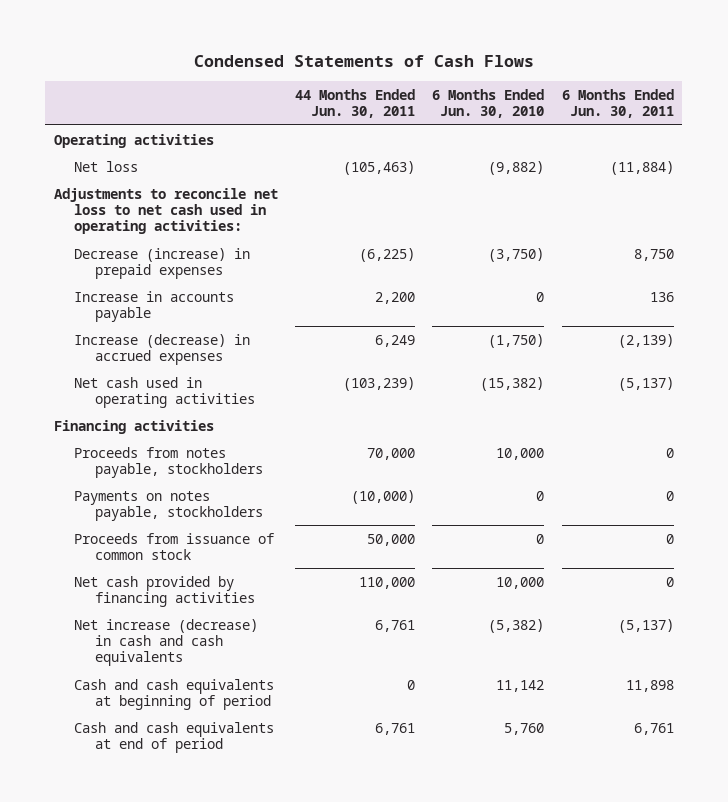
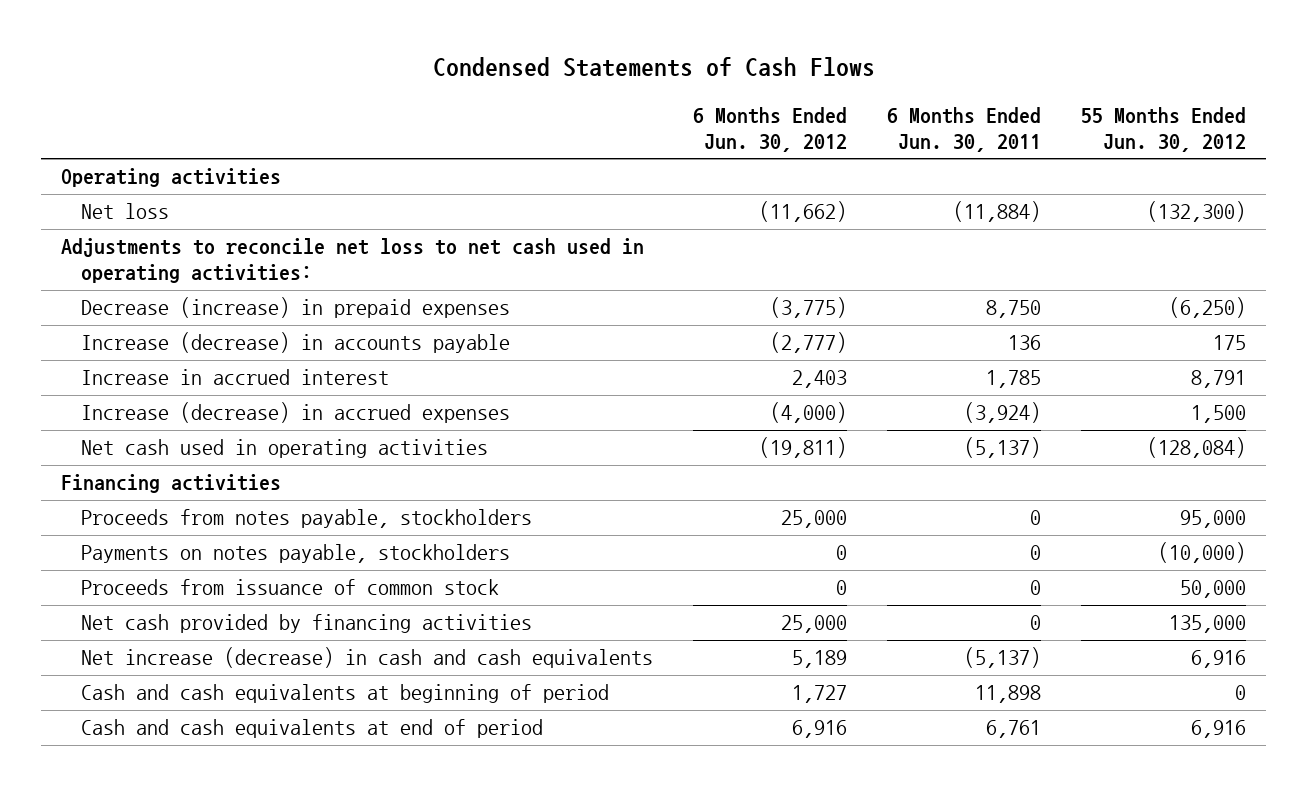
[295,88,416,119] 44 Months Ended Jun. 30, 2011 -> none
[432,88,545,119] 6 Months Ended Jun. 30, 2010 -> none
none -> [693,107,848,153] 6 Months Ended Jun. 30, 2012
none -> [1081,107,1247,153] 55 Months Ended Jun. 30, 2012
[74,290,235,322] Increase in accounts payable -> [81,332,511,354] Increase (decrease) in accounts payable
none -> [81,369,390,386] Increase in accrued interest
[617,333,674,348] (2,139) -> [964,402,1042,424] (3,924)

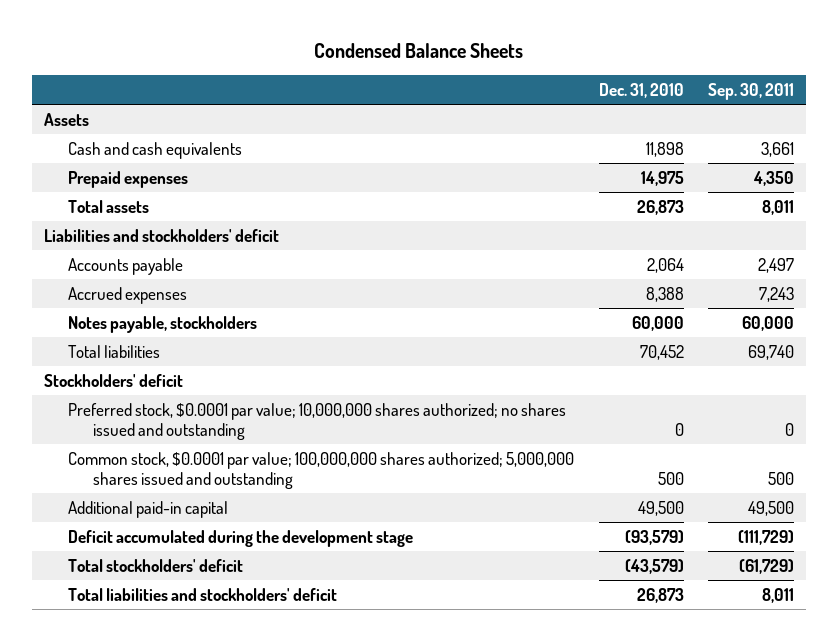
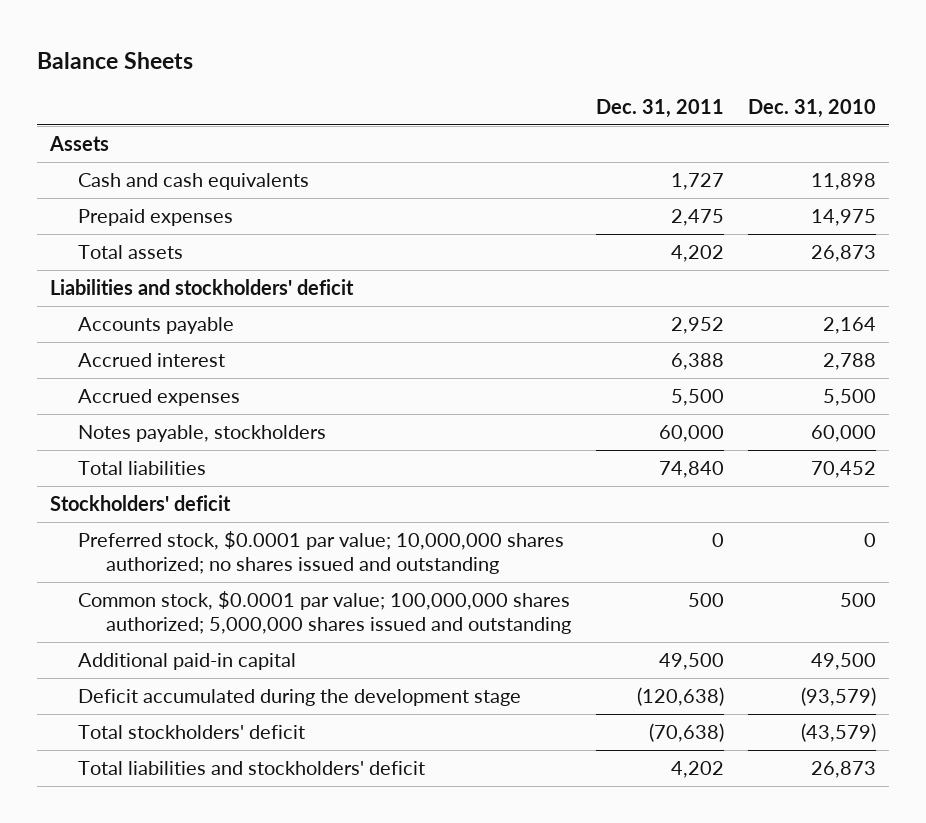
[314,43,524,59] Condensed Balance Sheets -> [37,51,194,69] Balance Sheets
[708,82,795,100] Sep. 30, 2011 -> none
none -> [595,99,724,119] Dec. 31, 2011
[646,257,684,273] 2,064 -> [823,317,877,335] 2,164
none -> [77,353,225,368] Accrued interest
[645,286,684,302] 8,388 -> [823,389,877,407] 5,500

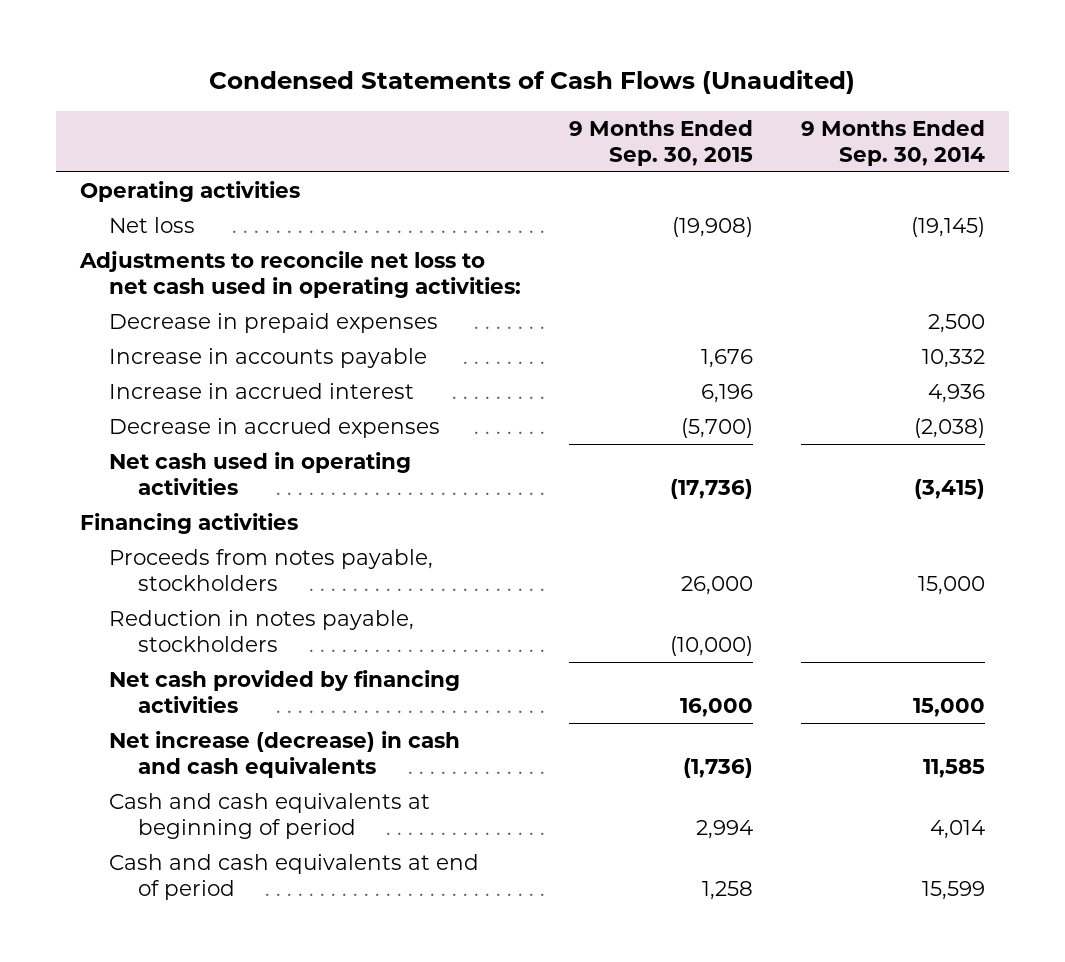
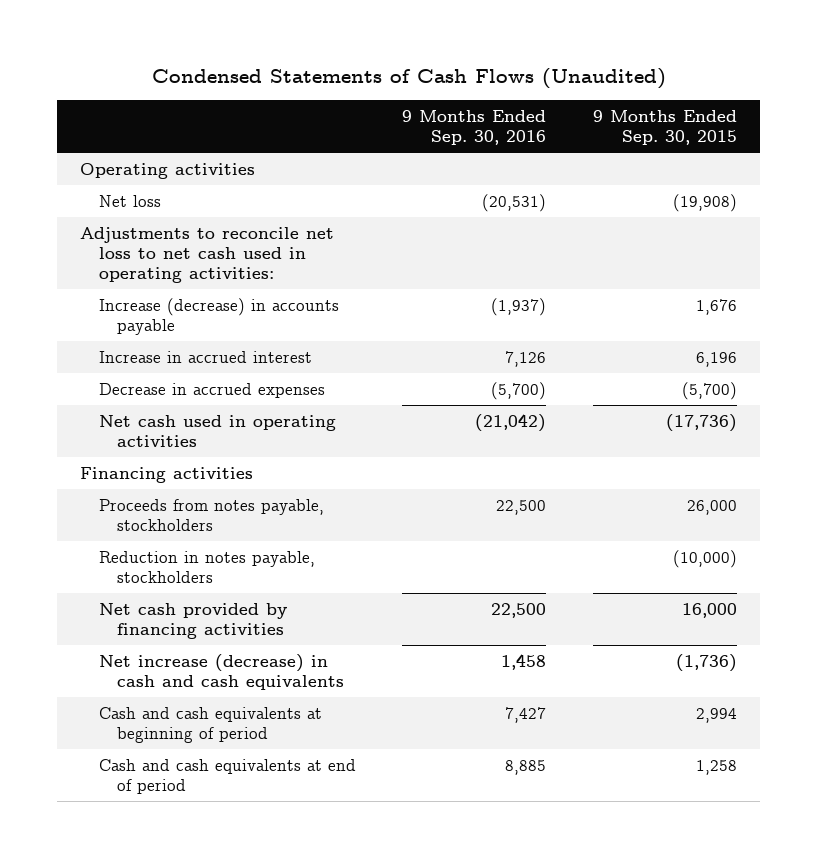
[800,119,985,166] 9 Months Ended Sep. 30, 2014 -> none
none -> [402,109,547,145] 9 Months Ended Sep. 30, 2016
[108,313,438,334] Decrease in prepaid expenses -> none
[108,348,427,369] Increase in accounts payable -> [98,298,339,335] Increase (decrease) in accounts payable

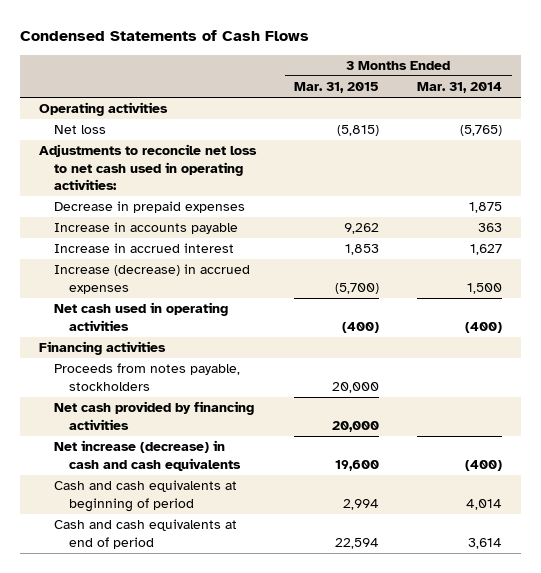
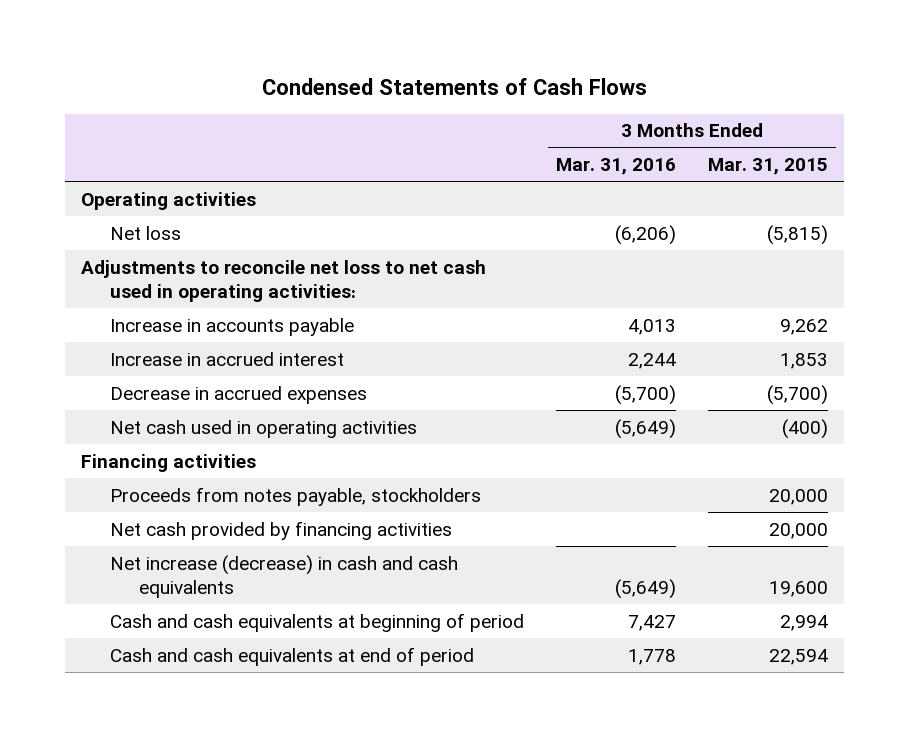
[417,82,503,94] Mar. 31, 2014 -> none
none -> [555,158,676,176] Mar. 31, 2016
[54,201,246,214] Decrease in prepaid expenses -> none
[54,264,251,294] Increase (decrease) in accrued expenses -> [109,385,367,404] Decrease in accrued expenses

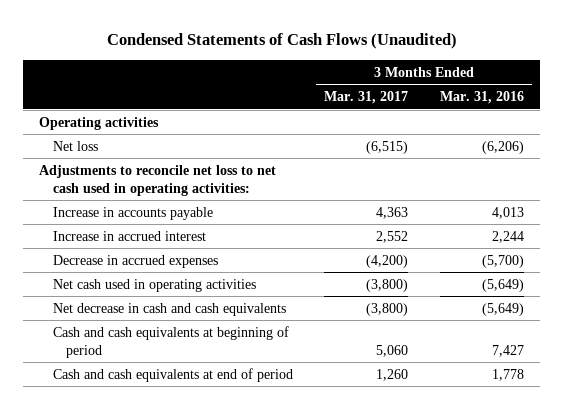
[261,77,647,95] Condensed Statements of Cash Flows -> [106,33,457,50] Condensed Statements of Cash Flows (Unaudited)
[707,158,828,176] Mar. 31, 2015 -> none
none -> [324,90,409,104] Mar. 31, 2017
[81,453,257,472] Financing activities -> none
[109,486,481,506] Proceeds from notes payable, stockholders -> none
[109,520,452,540] Net cash provided by financing activities -> none
[109,554,458,598] Net increase (decrease) in cash and cash equivalents -> [52,302,286,316] Net decrease in cash and cash equivalents

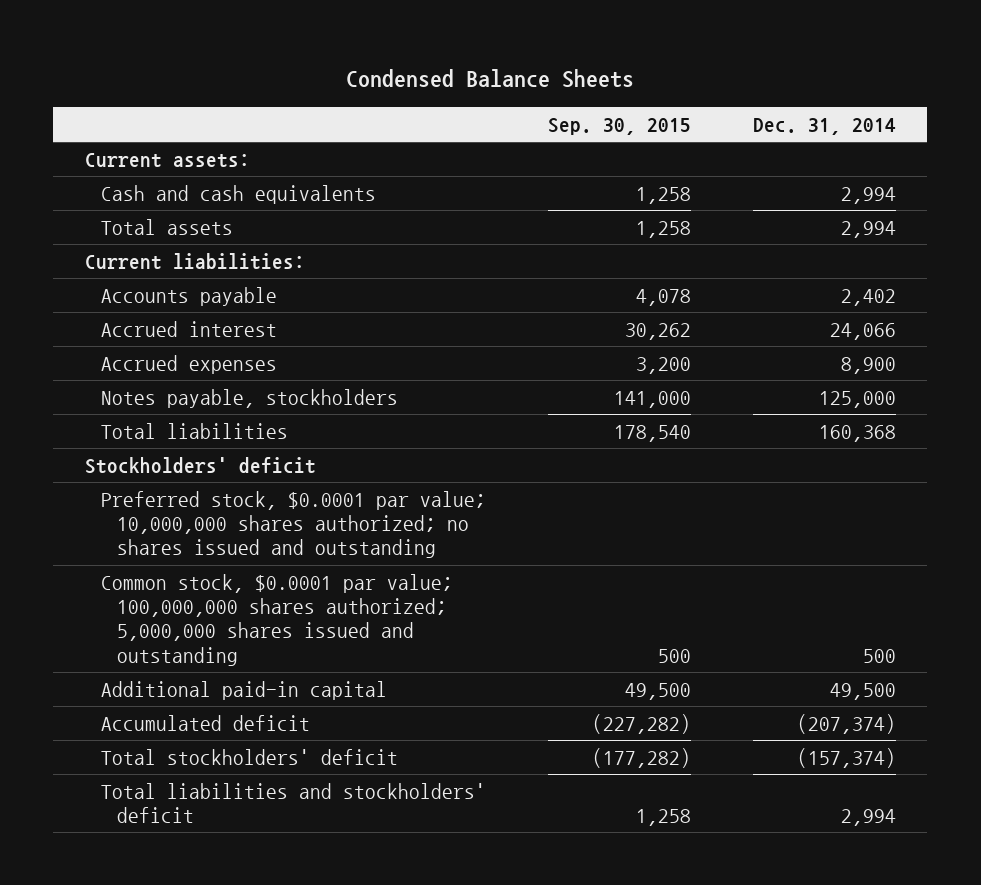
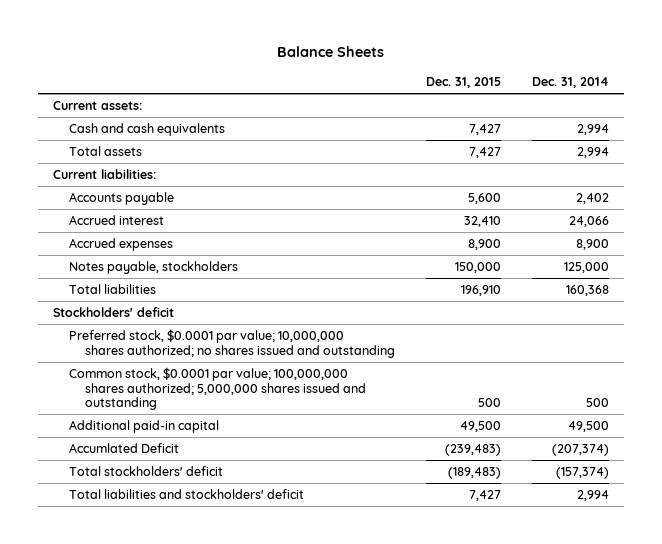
[346,69,635,89] Condensed Balance Sheets -> [276,46,384,58] Balance Sheets
[547,117,691,135] Sep. 30, 2015 -> none
none -> [425,76,501,88] Dec. 31, 2015
[100,714,310,731] Accumulated deficit -> [69,443,180,454] Accumlated Deficit

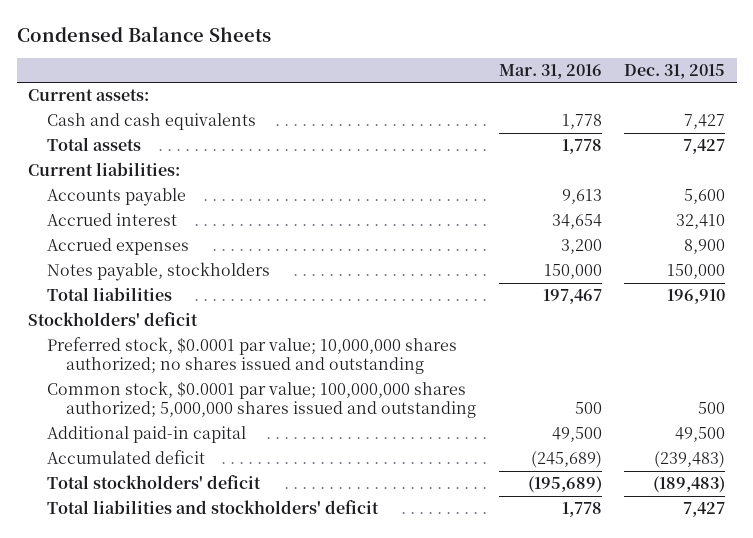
[276,46,384,58] Balance Sheets -> [16,25,271,42] Condensed Balance Sheets
[531,76,609,88] Dec. 31, 2014 -> none
none -> [498,63,602,79] Mar. 31, 2016
[69,443,180,454] Accumlated Deficit -> [47,450,206,465] Accumulated deficit

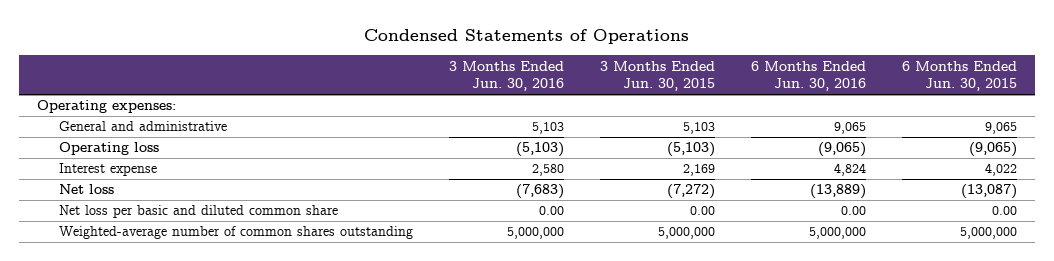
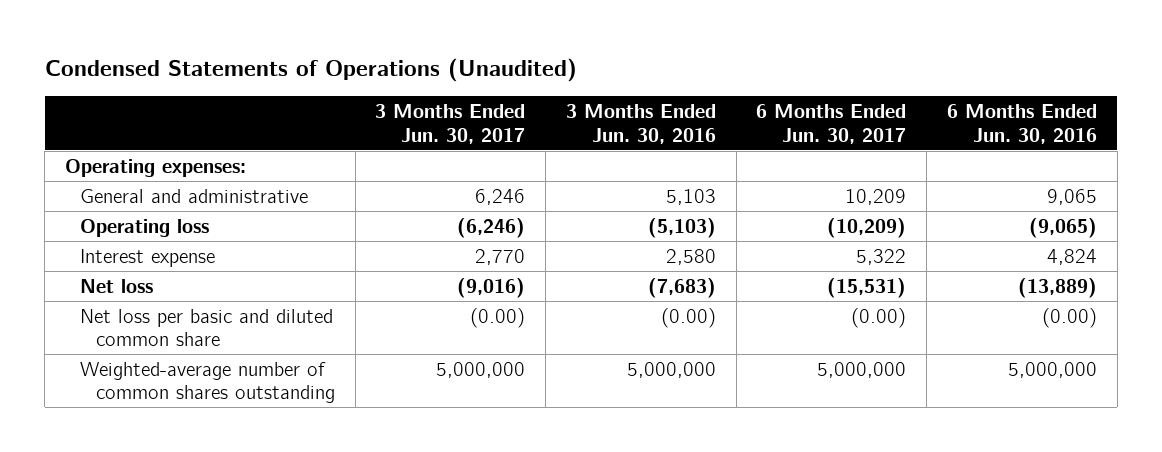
[364,29,690,45] Condensed Statements of Operations -> [44,57,577,82] Condensed Statements of Operations (Unaudited)
[599,60,715,92] 3 Months Ended Jun. 30, 2015 -> none
[901,60,1017,92] 6 Months Ended Jun. 30, 2015 -> none
none -> [375,103,526,144] 3 Months Ended Jun. 30, 2017
none -> [756,103,907,144] 6 Months Ended Jun. 30, 2017
[538,206,564,216] 0.00 -> [660,307,716,328] (0.00)
[840,206,866,216] 0.00 -> [1041,307,1097,328] (0.00)

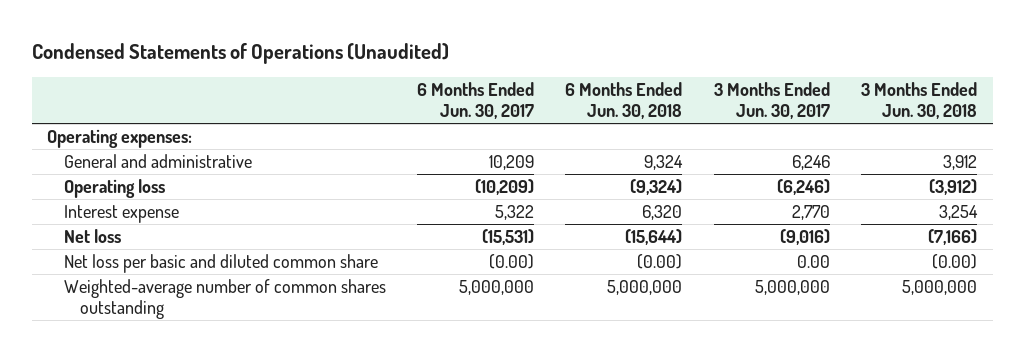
[565,103,716,144] 3 Months Ended Jun. 30, 2016 -> none
[946,103,1097,144] 6 Months Ended Jun. 30, 2016 -> none
none -> [565,82,683,120] 6 Months Ended Jun. 30, 2018
none -> [861,82,978,120] 3 Months Ended Jun. 30, 2018
[470,307,526,328] (0.00) -> [796,255,830,269] 0.00

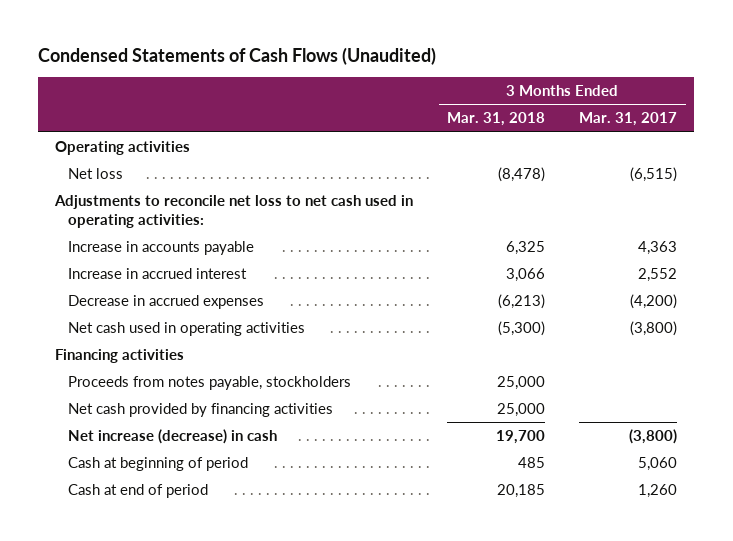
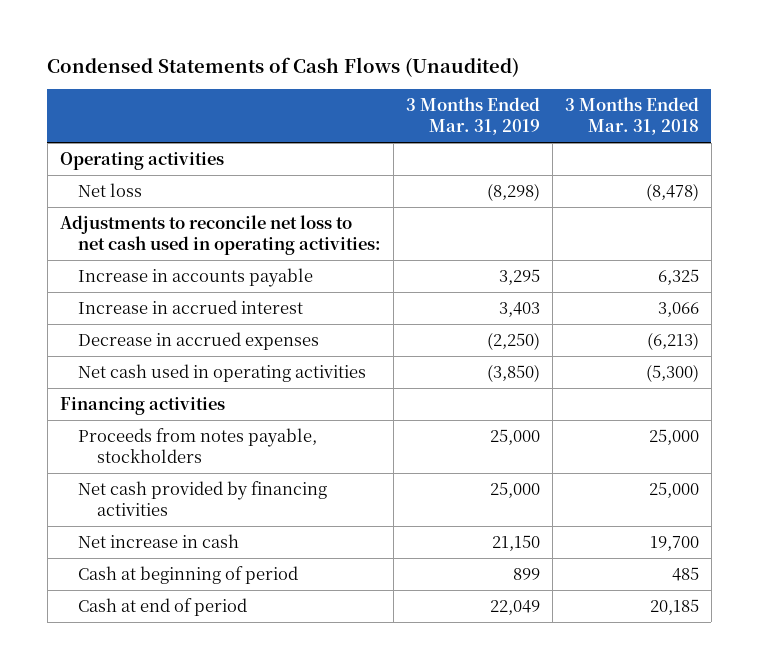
[579,112,678,127] Mar. 31, 2017 -> none
none -> [406,97,541,135] 3 Months Ended Mar. 31, 2019
[67,429,277,445] Net increase (decrease) in cash -> [78,534,240,549] Net increase in cash

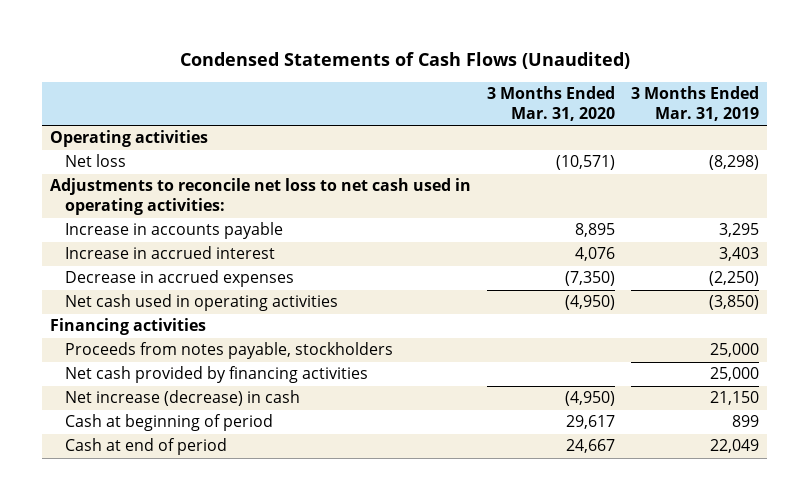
[564,97,699,135] 3 Months Ended Mar. 31, 2018 -> none
none -> [487,86,616,121] 3 Months Ended Mar. 31, 2020
[78,534,240,549] Net increase in cash -> [64,390,300,407] Net increase (decrease) in cash

